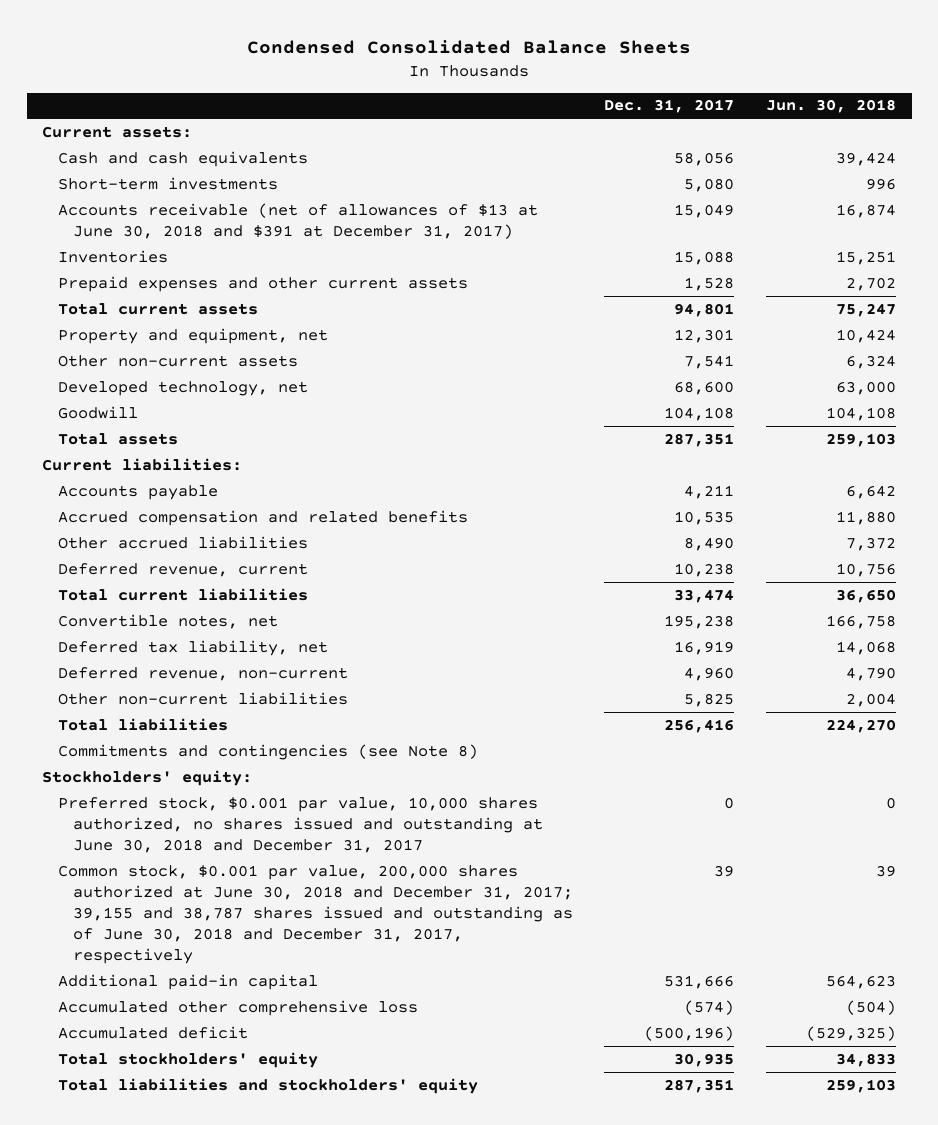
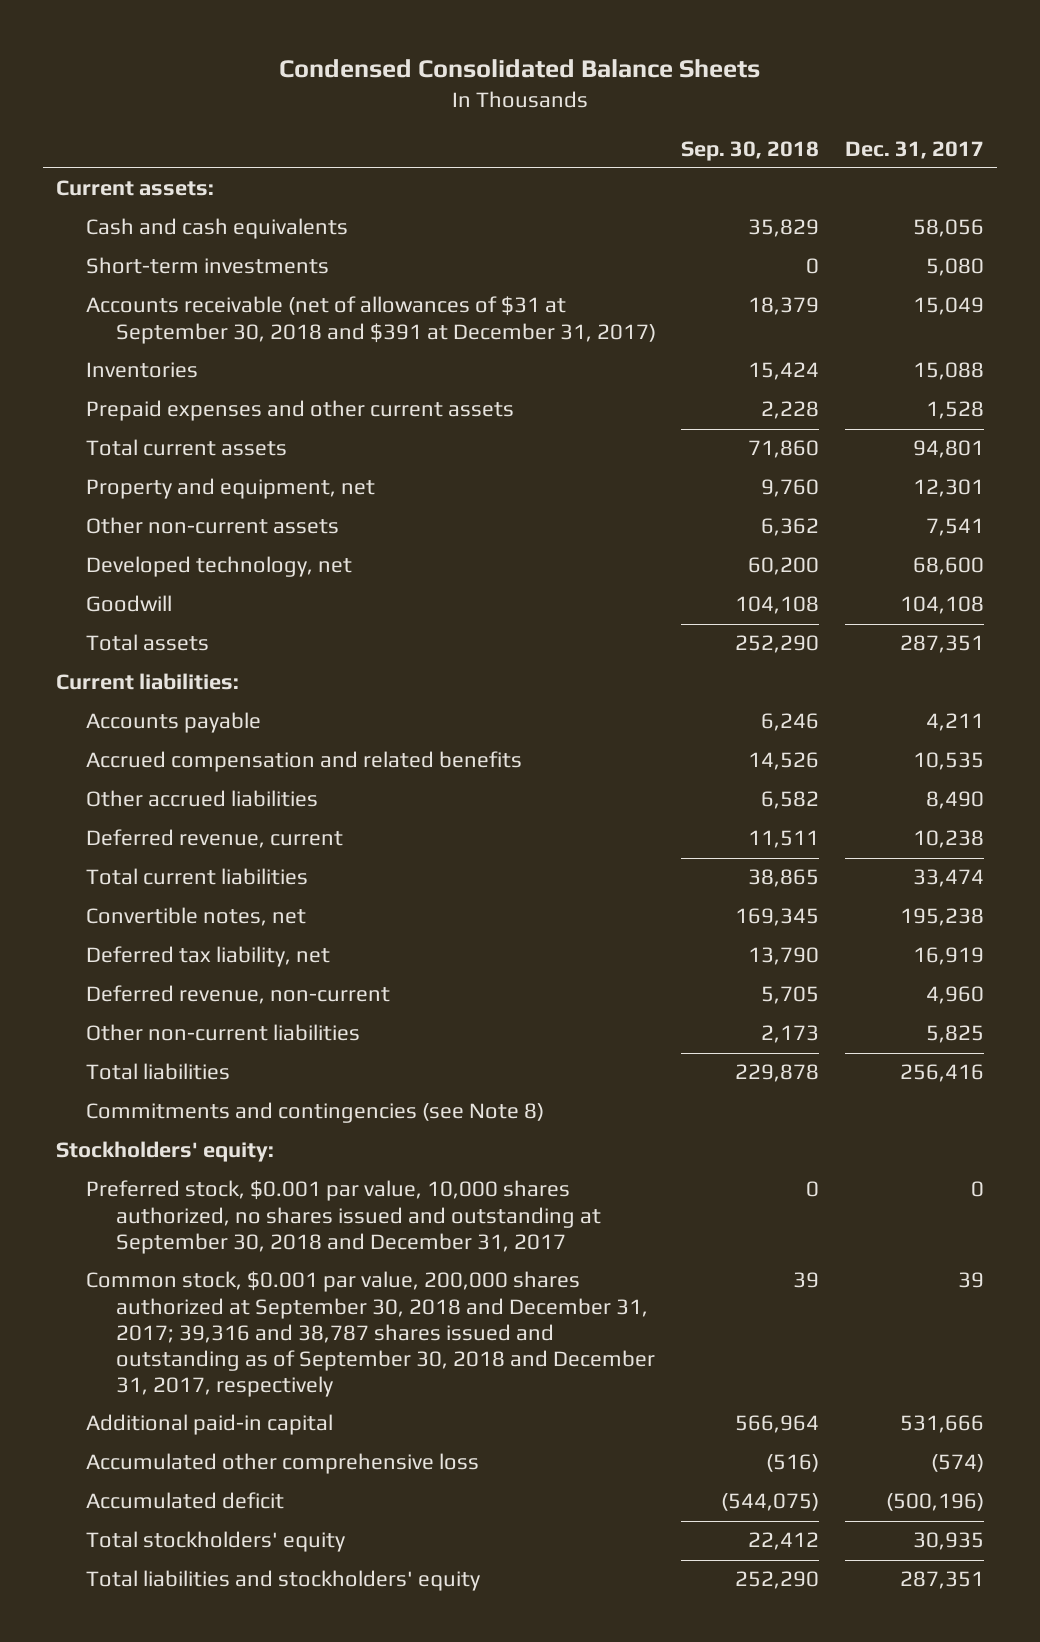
[765,99,896,114] Jun. 30, 2018 -> none
none -> [681,140,820,161] Sep. 30, 2018
[57,202,538,239] Accounts receivable (net of allowances of $13 at June 30, 2018 and $391 at December 31, 2017) -> [85,296,656,344] Accounts receivable (net of allowances of $31 at September 30, 2018 and $391 at December 31, 2017)
[57,796,543,854] Preferred stock, $0.001 par value, 10,000 shares authorized, no shares issued and outstanding at June 30, 2018 and December 31, 2017 -> [85,1180,601,1254] Preferred stock, $0.001 par value, 10,000 shares authorized, no shares issued and outstanding at September 30, 2018 and December 31, 2017
[57,864,573,965] Common stock, $0.001 par value, 200,000 shares authorized at June 30, 2018 and December 31, 2017; 39,155 and 38,787 shares issued and outstanding as of June 30, 2018 and December 31, 2017, respectively -> [85,1271,655,1397] Common stock, $0.001 par value, 200,000 shares authorized at September 30, 2018 and December 31, 2017; 39,316 and 38,787 shares issued and outstanding as of September 30, 2018 and December 31, 2017, respectively

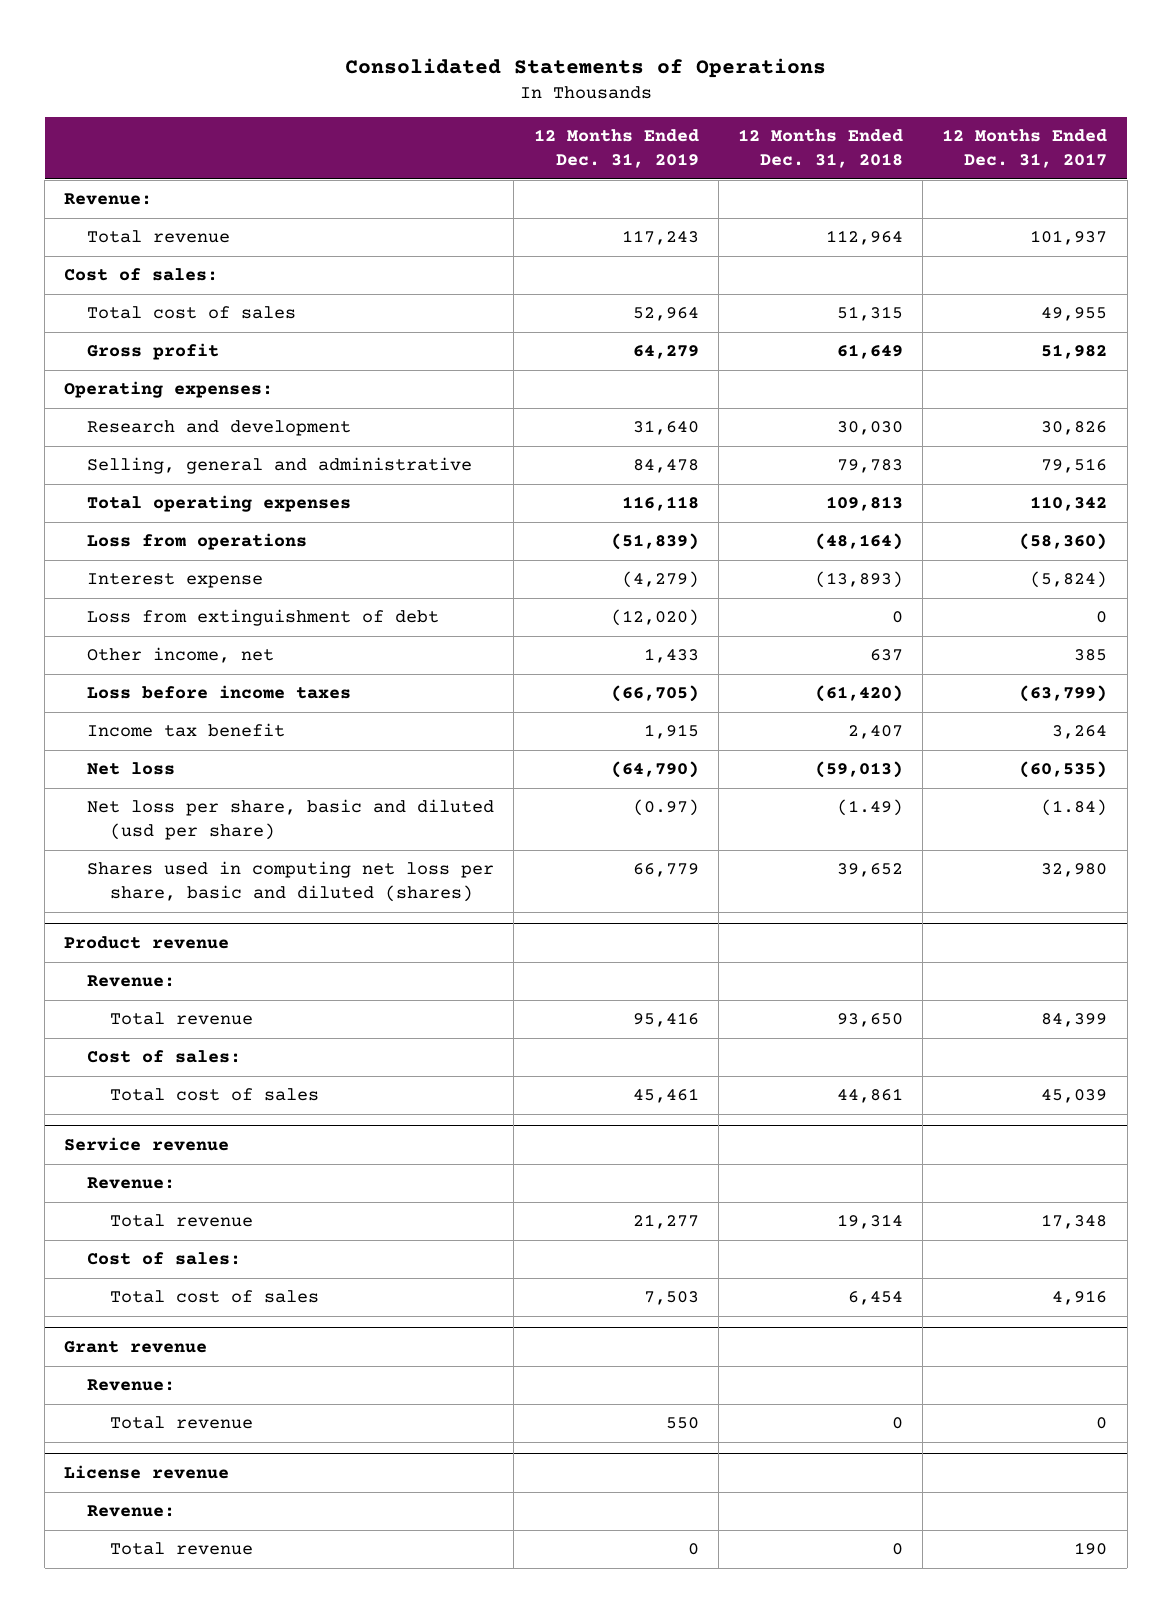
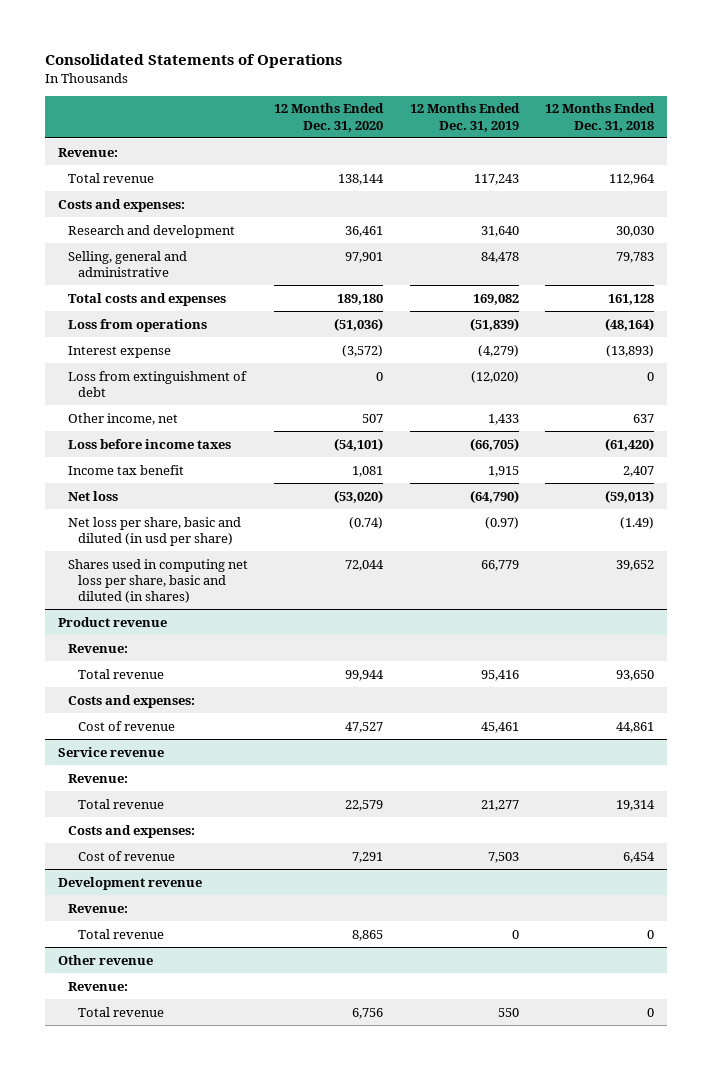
[942,129,1108,169] 12 Months Ended Dec. 31, 2017 -> none
none -> [274,103,385,132] 12 Months Ended Dec. 31, 2020
[87,306,297,320] Total cost of sales -> none
[87,343,220,361] Gross profit -> none
[64,381,274,399] Operating expenses: -> none
[64,268,219,282] Cost of sales: -> [57,198,185,212] Costs and expenses:
[87,495,352,513] Total operating expenses -> [68,292,227,306] Total costs and expenses
[621,496,699,512] 116,118 -> [472,293,519,305] 169,082
[826,496,904,512] 109,813 -> [608,293,655,305] 161,128
[87,799,495,841] Net loss per share, basic and diluted (usd per share) -> [68,516,242,546] Net loss per share, basic and diluted (in usd per share)
[87,861,495,903] Shares used in computing net loss per share, basic and diluted (shares) -> [68,558,249,604] Shares used in computing net loss per share, basic and diluted (in shares)
[87,1050,242,1064] Cost of sales: -> [68,694,196,708] Costs and expenses:
[110,1088,320,1102] Total cost of sales -> [78,720,176,731] Cost of revenue
[64,1341,208,1354] Grant revenue -> none
[87,1379,176,1392] Revenue: -> none
[110,1416,254,1430] Total revenue -> none
[64,1465,230,1480] License revenue -> none
[87,1252,242,1266] Cost of sales: -> [68,824,196,838] Costs and expenses:
[110,1290,320,1304] Total cost of sales -> [78,850,176,861] Cost of revenue
none -> [57,876,202,890] Development revenue
none -> [57,954,153,965] Other revenue
none -> [68,981,129,991] Revenue:
none -> [78,1006,165,1017] Total revenue

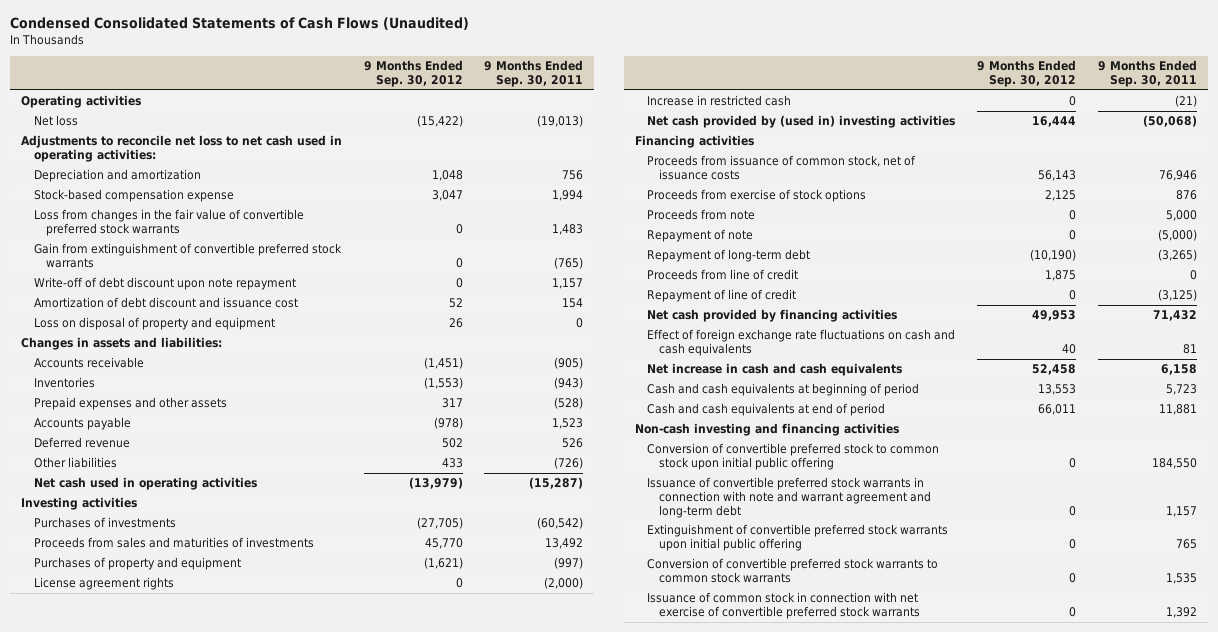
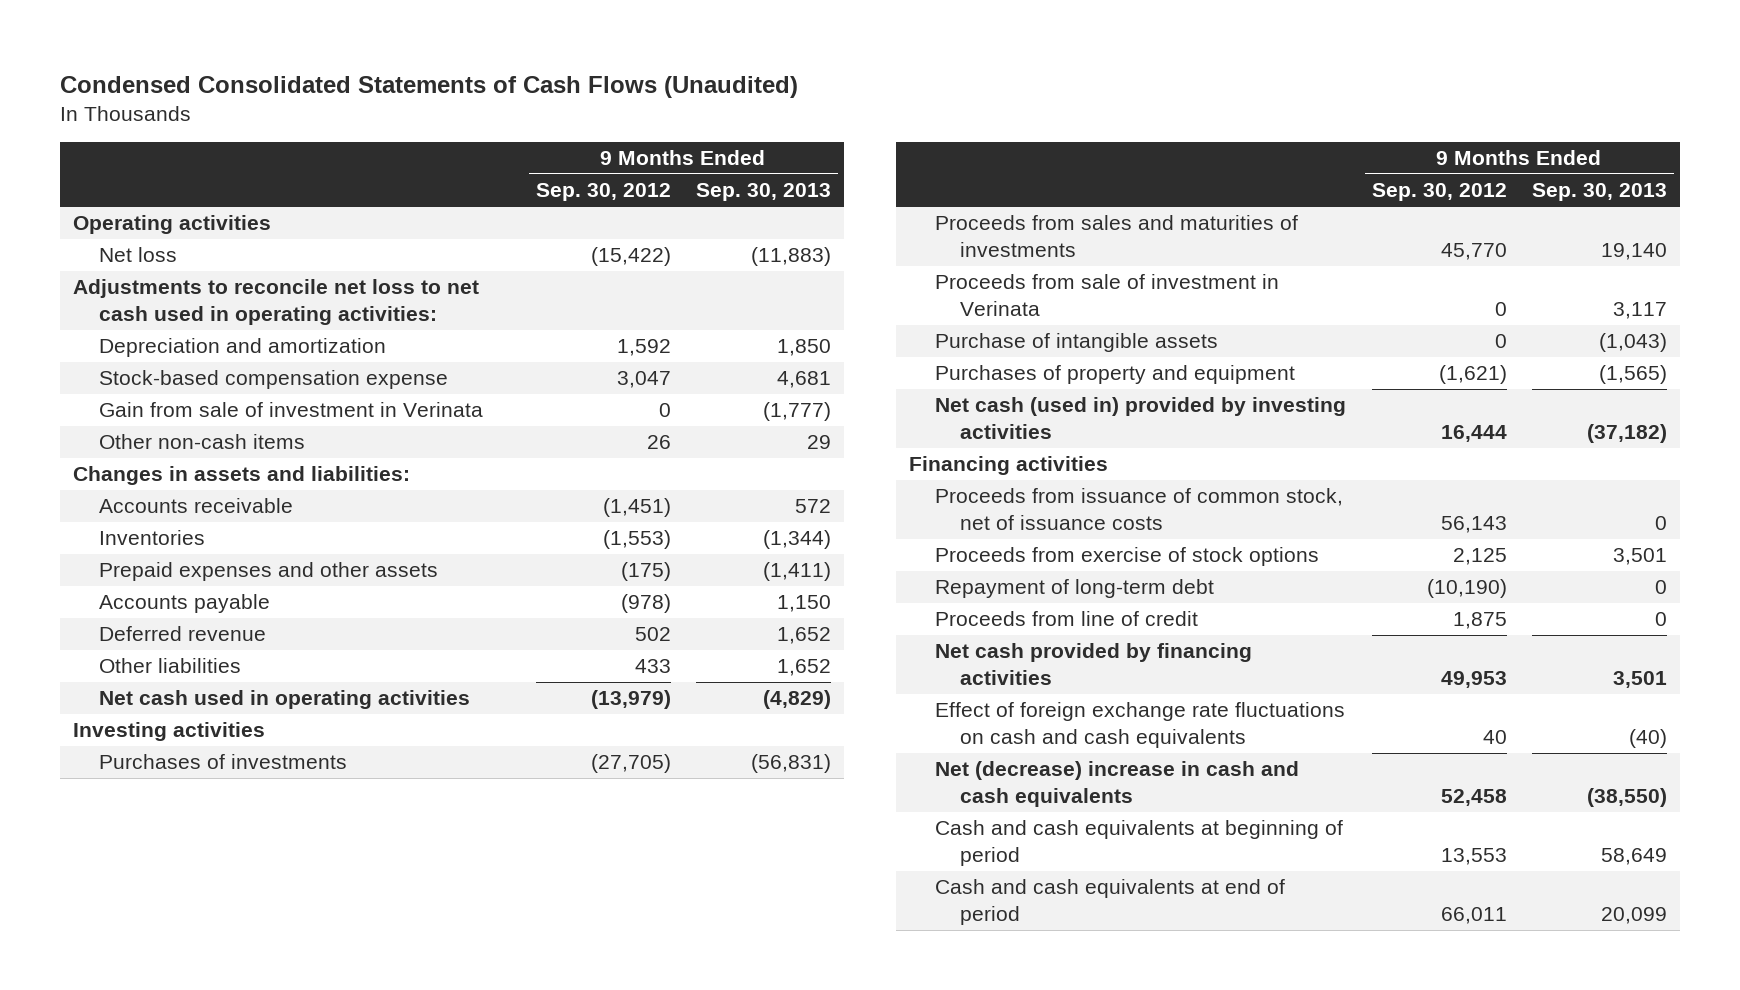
[484,60,584,88] 9 Months Ended Sep. 30, 2011 -> none
none -> [696,183,832,202] Sep. 30, 2013
[431,170,463,182] 1,048 -> [616,339,671,357] 1,592
[33,209,304,236] Loss from changes in the fair value of convertible preferred stock warrants -> none
[33,243,342,268] Gain from extinguishment of convertible preferred stock warrants -> none
[33,277,296,291] Write-off of debt discount upon note repayment -> none
[33,297,298,309] Amortization of debt discount and issuance cost -> none
[33,317,275,331] Loss on disposal of property and equipment -> none
none -> [98,402,483,418] Gain from sale of investment in Verinata
none -> [98,434,305,450] Other non-cash items
[441,398,463,409] 317 -> [620,562,671,582] (175)
none -> [934,274,1279,317] Proceeds from sale of investment in Verinata
none -> [934,333,1218,353] Purchase of intangible assets
[33,577,174,591] License agreement rights -> none
[647,95,792,107] Increase in restricted cash -> none
[647,115,956,129] Net cash provided by (used in) investing activities -> [934,397,1346,440] Net cash (used in) provided by investing activities
[647,209,756,221] Proceeds from note -> none
[647,229,754,243] Repayment of note -> none
[647,289,797,303] Repayment of line of credit -> none
[647,363,903,377] Net increase in cash and cash equivalents -> [934,761,1299,808] Net (decrease) increase in cash and cash equivalents
[634,423,899,437] Non-cash investing and financing activities -> none
[647,443,940,470] Conversion of convertible preferred stock to common stock upon initial public offering -> none
[647,477,932,518] Issuance of convertible preferred stock warrants in connection with note and warrant agreement and long-term debt -> none
[647,524,949,551] Extinguishment of convertible preferred stock warrants upon initial public offering -> none
[647,558,939,583] Conversion of convertible preferred stock warrants to common stock warrants -> none
[647,592,921,619] Issuance of common stock in connection with net exercise of convertible preferred stock warrants -> none

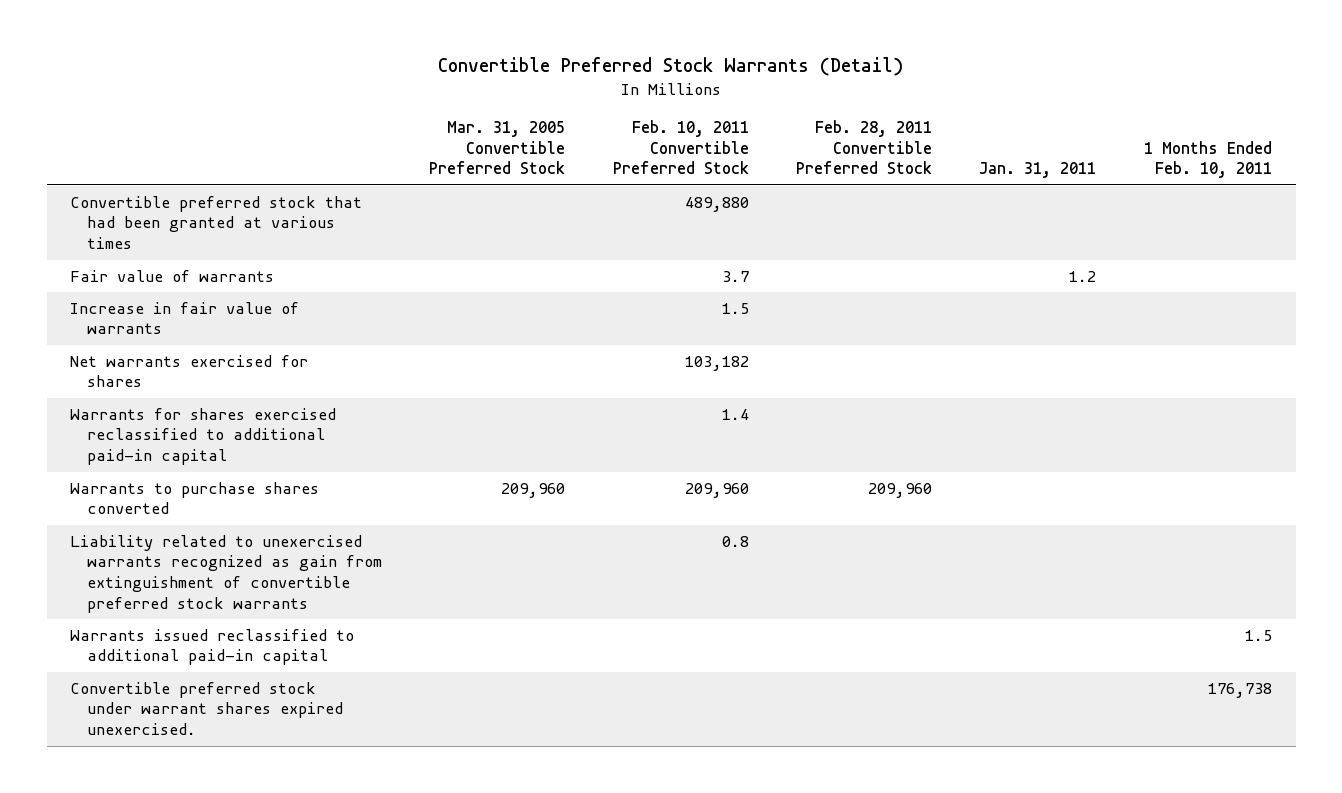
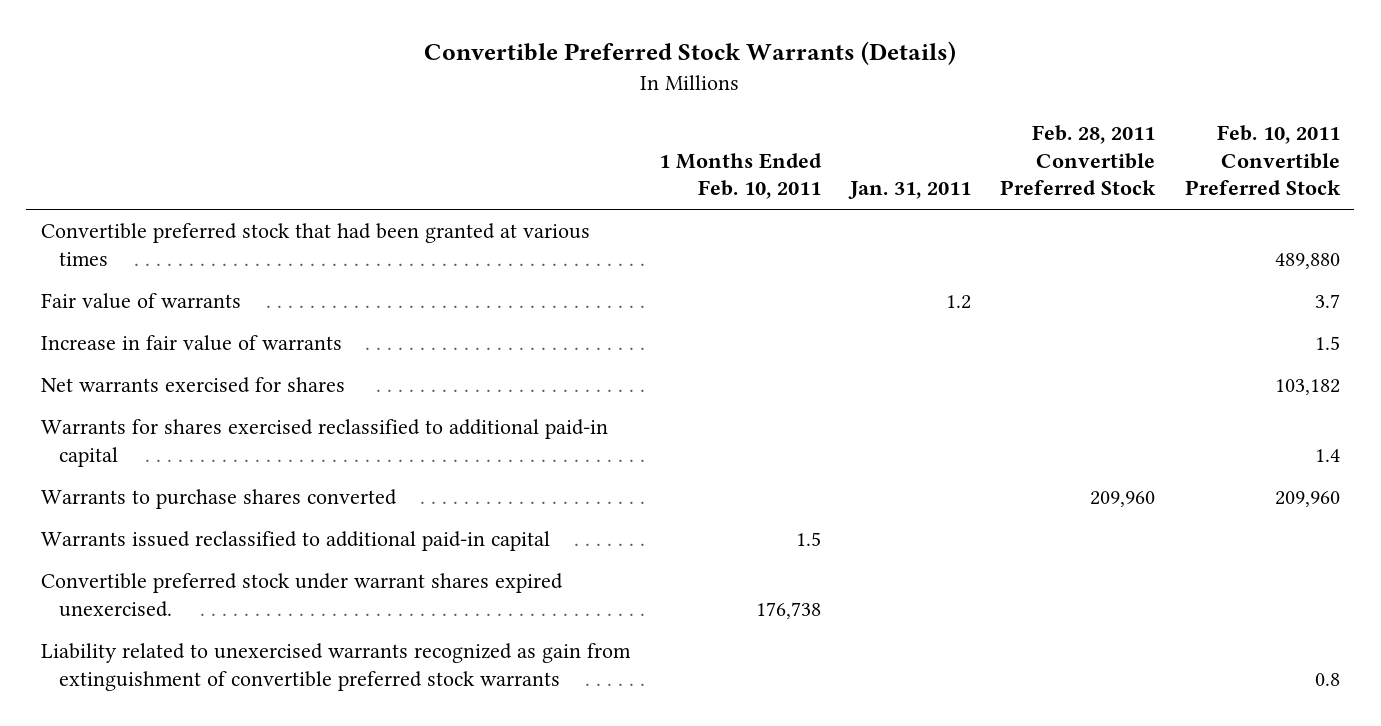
[438,57,904,77] Convertible Preferred Stock Warrants (Detail) -> [424,41,957,66] Convertible Preferred Stock Warrants (Details)
[429,120,566,175] Mar. 31, 2005 Convertible Preferred Stock -> none
[70,534,382,613] Liability related to unexercised warrants recognized as gain from extinguishment of convertible preferred stock warrants -> [41,643,632,692] Liability related to unexercised warrants recognized as gain from extinguishment of convertible preferred stock warrants

